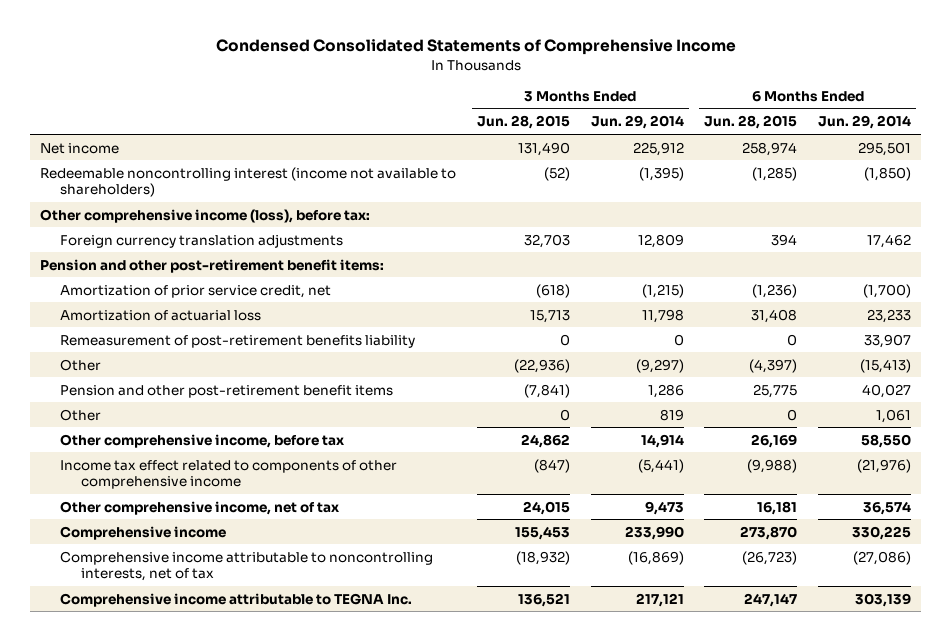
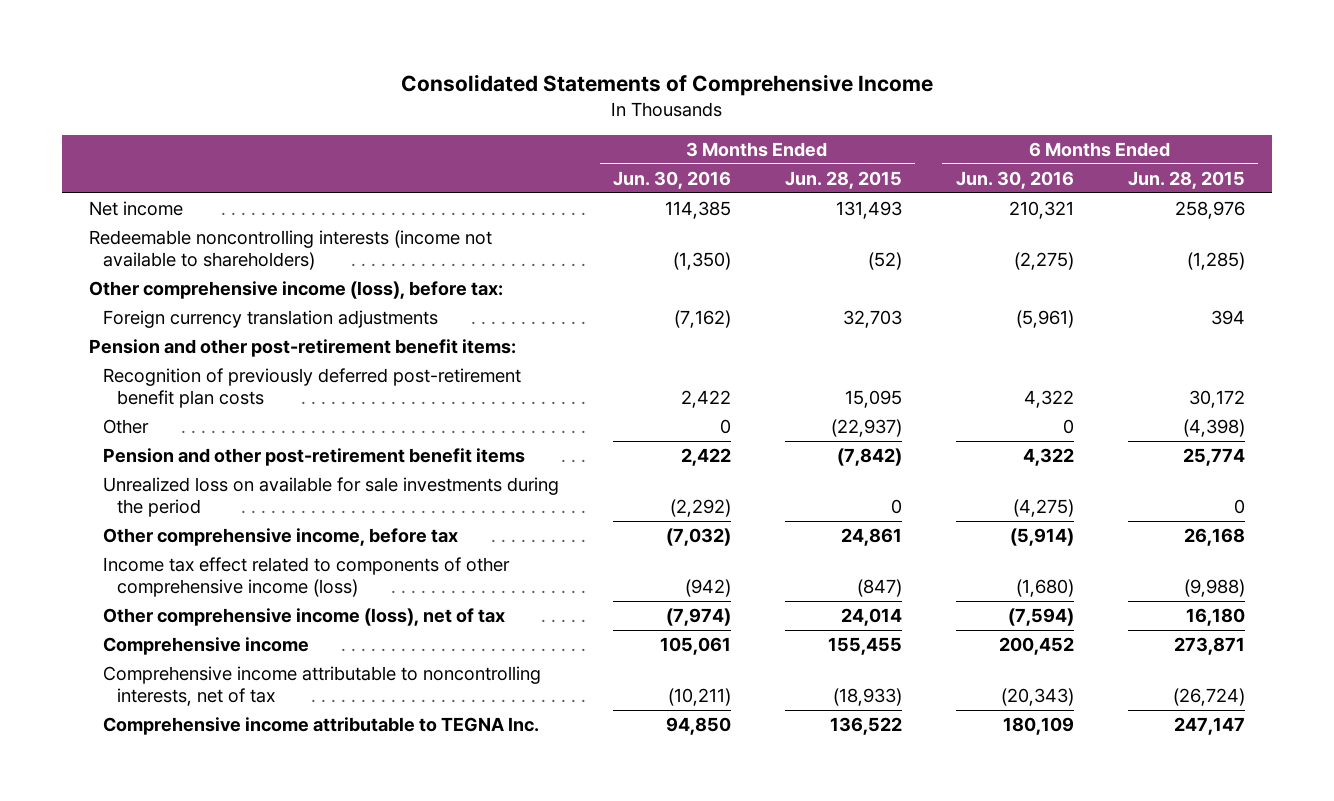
[215,39,736,56] Condensed Consolidated Statements of Comprehensive Income -> [400,74,933,97] Consolidated Statements of Comprehensive Income
[590,115,684,130] Jun. 29, 2014 -> none
[818,115,912,130] Jun. 29, 2014 -> none
none -> [613,171,732,190] Jun. 30, 2016
none -> [955,171,1074,190] Jun. 30, 2016
[518,141,571,156] 131,490 -> [835,201,902,220] 131,493
[742,141,798,156] 258,974 -> [1174,201,1245,220] 258,976
[40,166,457,198] Redeemable noncontrolling interest (income not available to shareholders) -> [89,230,493,270] Redeemable noncontrolling interests (income not available to shareholders)
[60,284,332,298] Amortization of prior service credit, net -> none
[60,309,262,321] Amortization of actuarial loss -> none
[60,334,416,348] Remeasurement of post-retirement benefits liability -> none
none -> [103,368,522,408] Recognition of previously deferred post-retirement benefit plan costs
[514,358,571,373] (22,936) -> [830,419,902,438] (22,937)
[749,358,798,373] (4,397) -> [1182,419,1245,438] (4,398)
[524,383,571,398] (7,841) -> [836,448,902,467] (7,842)
[753,383,798,398] 25,775 -> [1182,448,1245,467] 25,774
[60,408,102,421] Other -> [103,477,560,517] Unrealized loss on available for sale investments during the period
[521,433,571,448] 24,862 -> [840,528,902,547] 24,861
[751,433,798,448] 26,169 -> [1183,528,1245,547] 26,168
[60,459,398,490] Income tax effect related to components of other comprehensive income -> [103,557,511,597] Income tax effect related to components of other comprehensive income (loss)
[60,500,340,515] Other comprehensive income, net of tax -> [103,608,506,627] Other comprehensive income (loss), net of tax
[523,500,571,515] 24,015 -> [840,608,902,627] 24,014
[757,500,798,515] 16,181 -> [1185,608,1245,627] 16,180
[515,525,571,540] 155,453 -> [827,637,902,656] 155,455
[740,525,798,540] 273,870 -> [1173,637,1245,656] 273,871
[516,550,571,565] (18,932) -> [832,687,902,706] (18,933)
[742,550,798,565] (26,723) -> [1172,687,1245,706] (26,724)
[518,592,571,607] 136,521 -> [829,717,902,736] 136,522

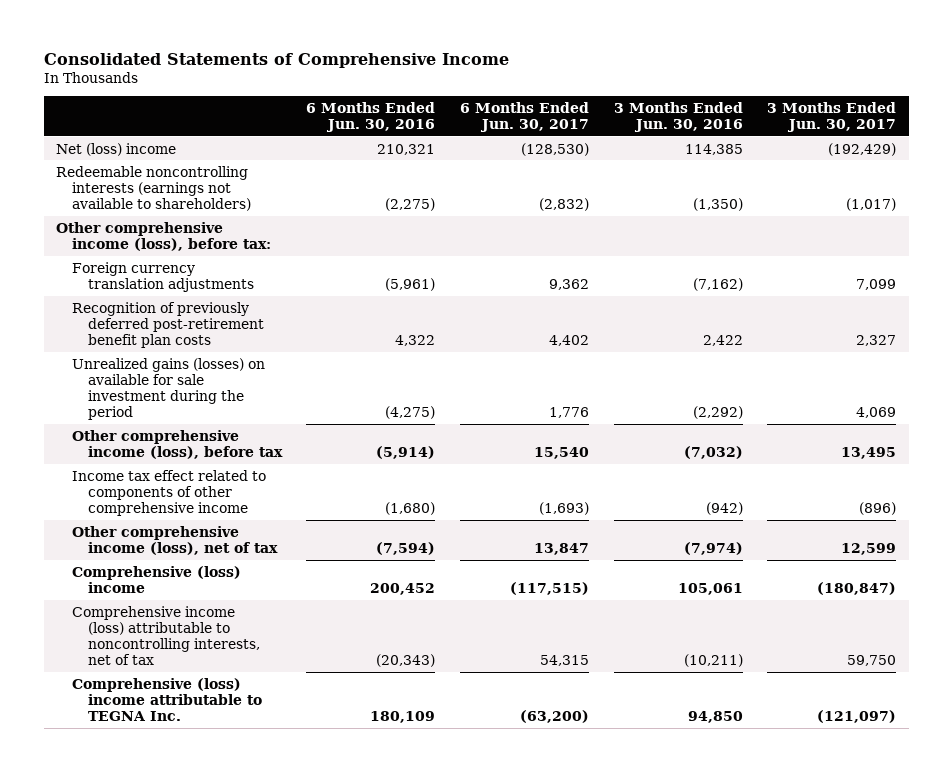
[784,171,902,190] Jun. 28, 2015 -> none
[1127,171,1245,190] Jun. 28, 2015 -> none
none -> [460,101,590,132] 6 Months Ended Jun. 30, 2017
none -> [767,101,897,132] 3 Months Ended Jun. 30, 2017
[89,201,184,217] Net income -> [56,142,177,156] Net (loss) income
[89,230,493,270] Redeemable noncontrolling interests (income not available to shareholders) -> [56,165,251,211] Redeemable noncontrolling interests (earnings not available to shareholders)
[89,339,517,358] Pension and other post-retirement benefit items: -> none
[103,419,150,435] Other -> none
[103,448,526,467] Pension and other post-retirement benefit items -> none
[103,477,560,517] Unrealized loss on available for sale investments during the period -> [71,357,265,421] Unrealized gains (losses) on available for sale investment during the period
[103,528,459,547] Other comprehensive income, before tax -> [71,429,283,459] Other comprehensive income (loss), before tax
[103,557,511,597] Income tax effect related to components of other comprehensive income (loss) -> [71,469,266,516] Income tax effect related to components of other comprehensive income
[103,637,310,656] Comprehensive income -> [71,565,241,593] Comprehensive (loss) income
[103,666,542,706] Comprehensive income attributable to noncontrolling interests, net of tax -> [71,605,260,666] Comprehensive income (loss) attributable to noncontrolling interests, net of tax
[103,717,540,736] Comprehensive income attributable to TEGNA Inc. -> [71,677,262,721] Comprehensive (loss) income attributable to TEGNA Inc.

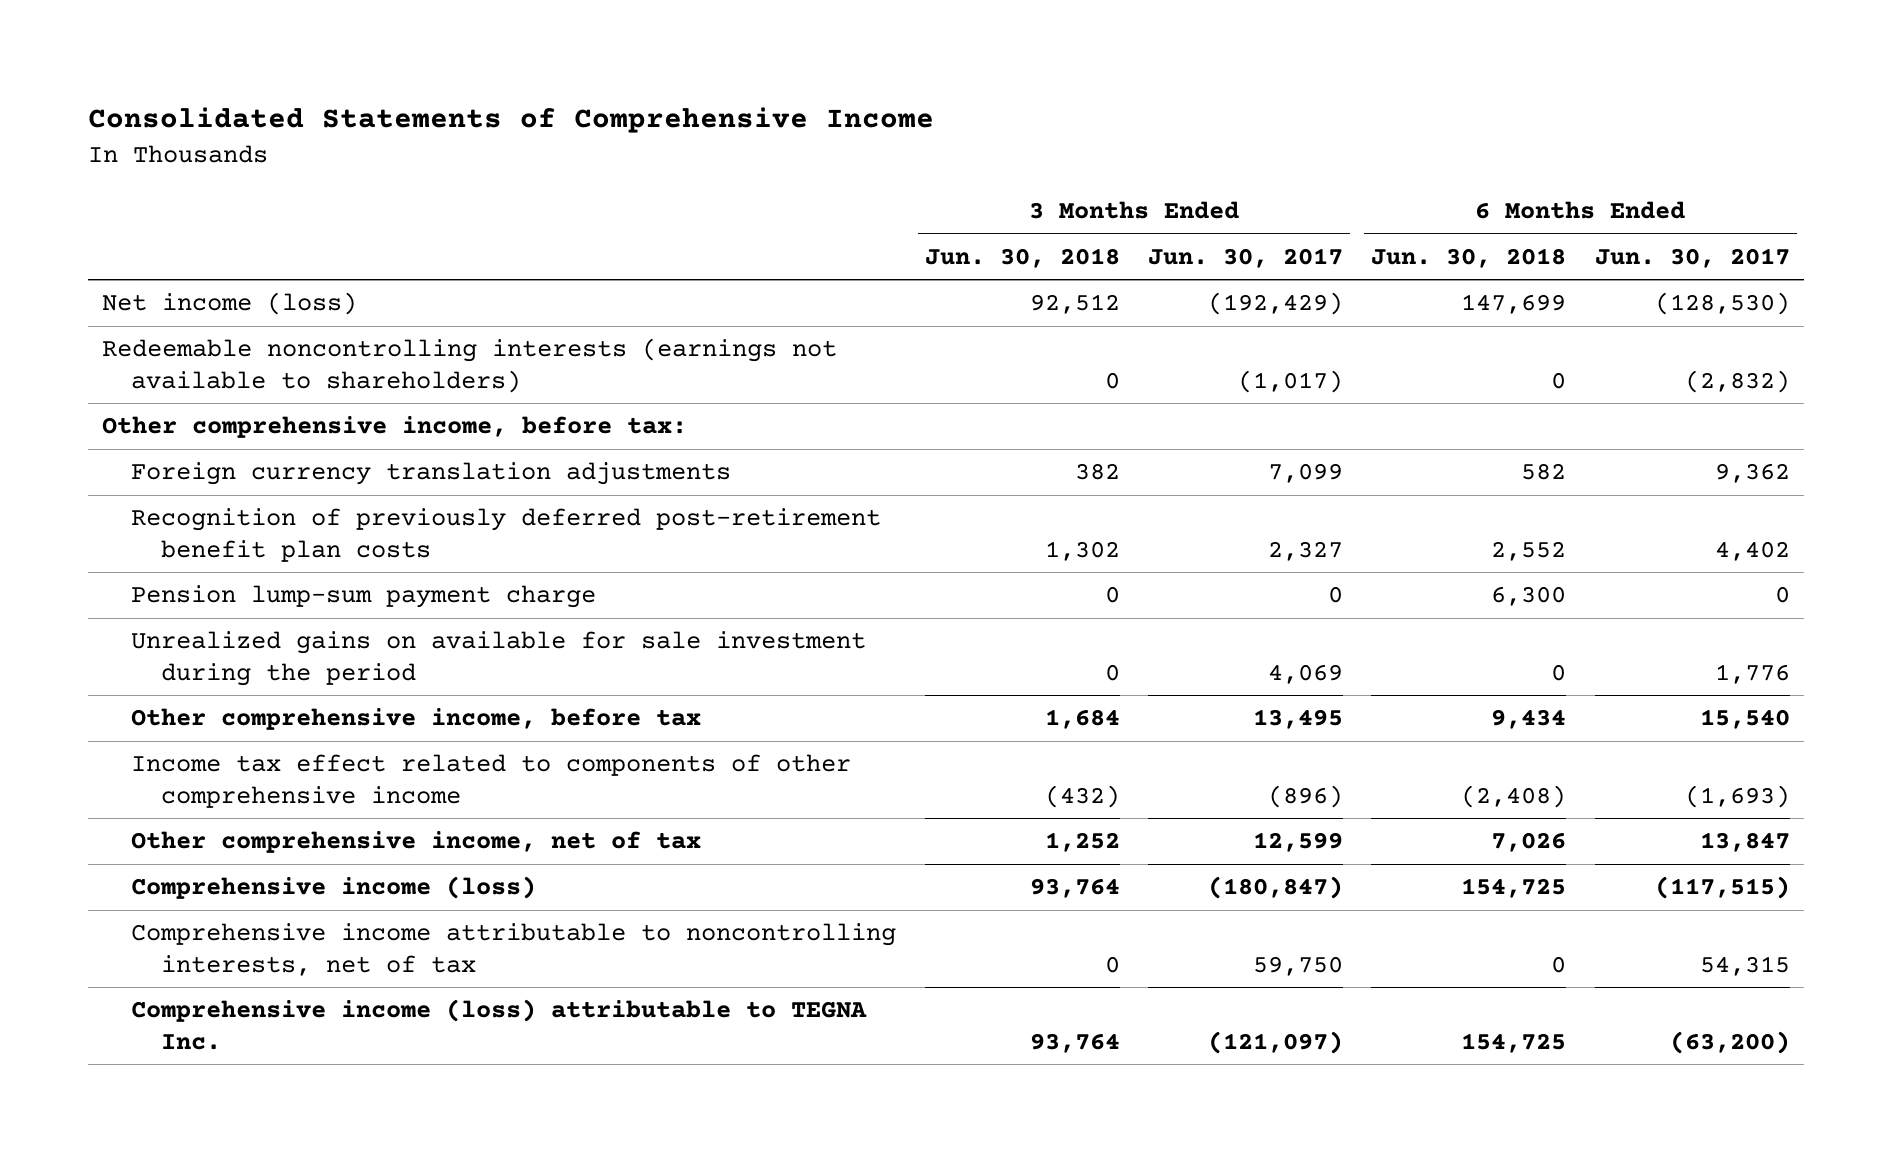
[306,101,436,132] 6 Months Ended Jun. 30, 2016 -> none
[613,101,743,132] 3 Months Ended Jun. 30, 2016 -> none
none -> [924,247,1120,268] Jun. 30, 2018
none -> [1371,247,1567,268] Jun. 30, 2018
[56,142,177,156] Net (loss) income -> [101,292,357,316] Net income (loss)
[56,221,271,251] Other comprehensive income (loss), before tax: -> [101,416,687,439] Other comprehensive income, before tax:
none -> [131,585,597,609] Pension lump-sum payment charge
[71,357,265,421] Unrealized gains (losses) on available for sale investment during the period -> [131,631,867,686] Unrealized gains on available for sale investment during the period
[71,429,283,459] Other comprehensive income (loss), before tax -> [131,708,702,731] Other comprehensive income, before tax
[71,525,278,555] Other comprehensive income (loss), net of tax -> [131,831,702,854] Other comprehensive income, net of tax
[71,565,241,593] Comprehensive (loss) income -> [131,876,537,900] Comprehensive income (loss)
[71,605,260,666] Comprehensive income (loss) attributable to noncontrolling interests, net of tax -> [131,923,897,976] Comprehensive income attributable to noncontrolling interests, net of tax
[71,677,262,721] Comprehensive (loss) income attributable to TEGNA Inc. -> [131,999,868,1050] Comprehensive income (loss) attributable to TEGNA Inc.

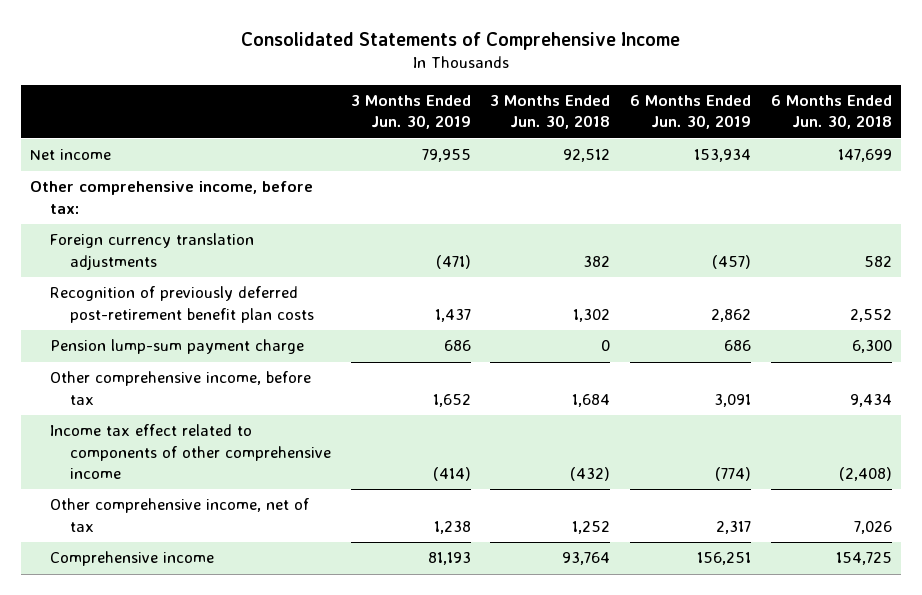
[1147,247,1343,268] Jun. 30, 2017 -> none
[1594,247,1790,268] Jun. 30, 2017 -> none
none -> [350,95,471,130] 3 Months Ended Jun. 30, 2019
none -> [629,95,751,130] 6 Months Ended Jun. 30, 2019
[101,338,837,393] Redeemable noncontrolling interests (earnings not available to shareholders) -> none
[101,292,357,316] Net income (loss) -> [30,149,112,161] Net income
[131,631,867,686] Unrealized gains on available for sale investment during the period -> none
[131,876,537,900] Comprehensive income (loss) -> none
[131,923,897,976] Comprehensive income attributable to noncontrolling interests, net of tax -> none
[131,999,868,1050] Comprehensive income (loss) attributable to TEGNA Inc. -> [50,551,215,567] Comprehensive income

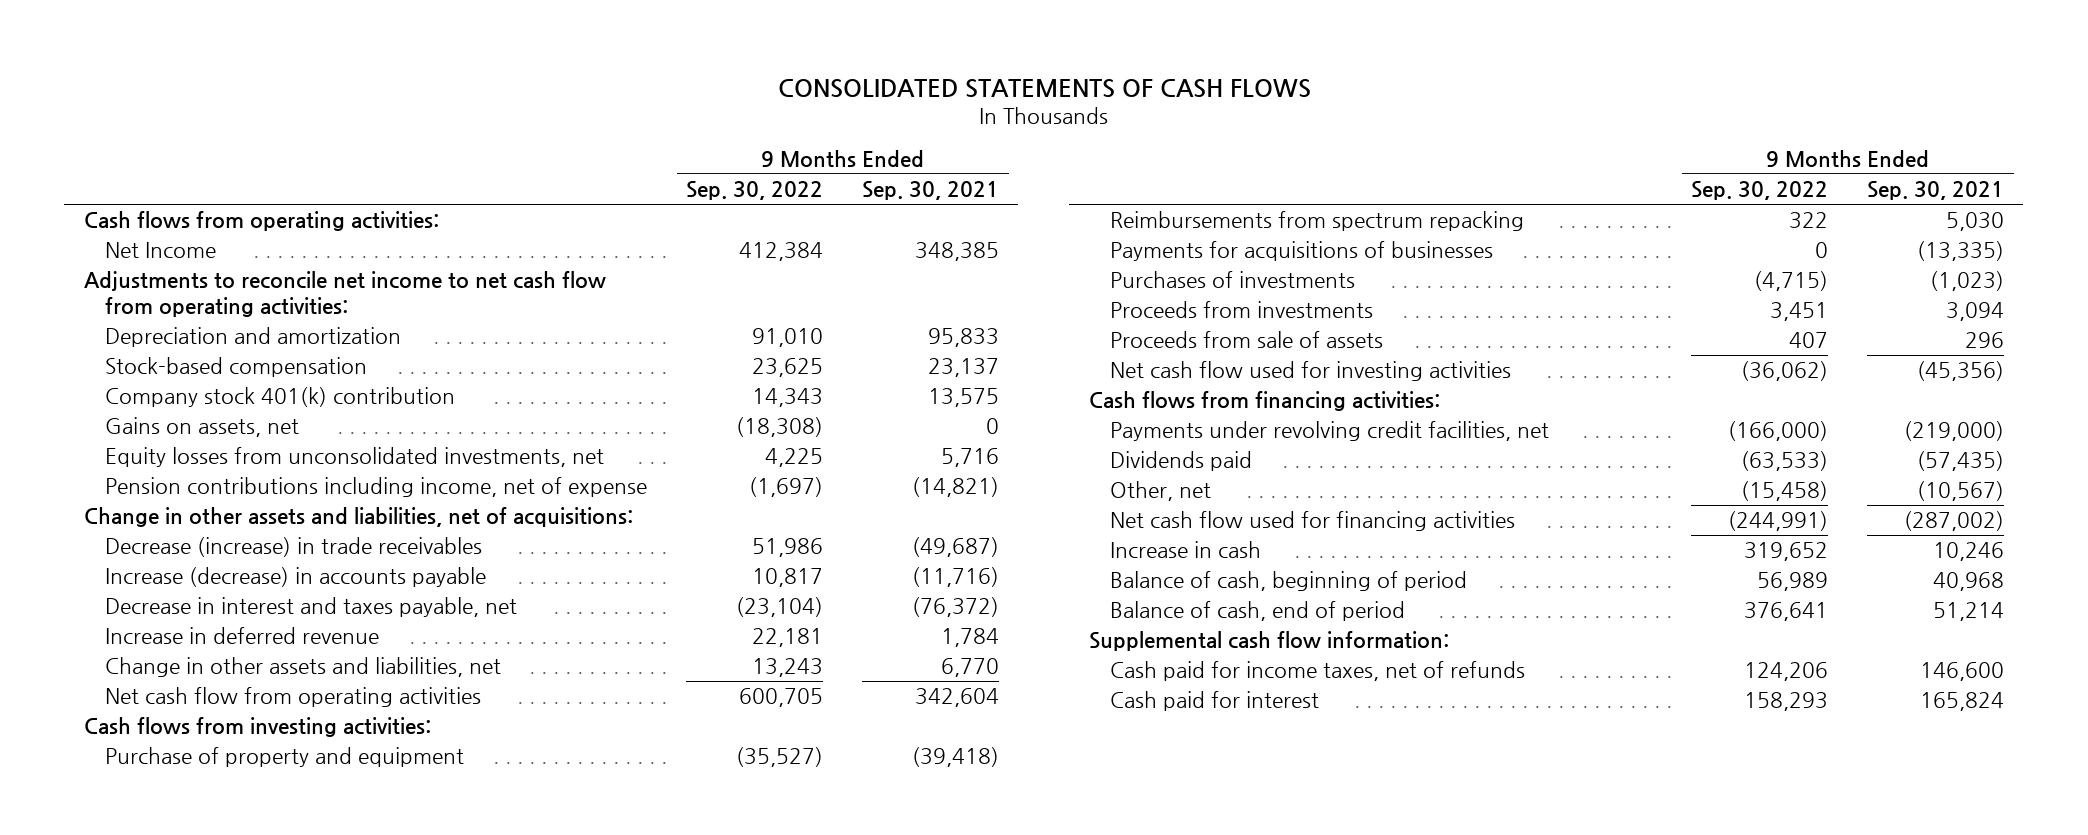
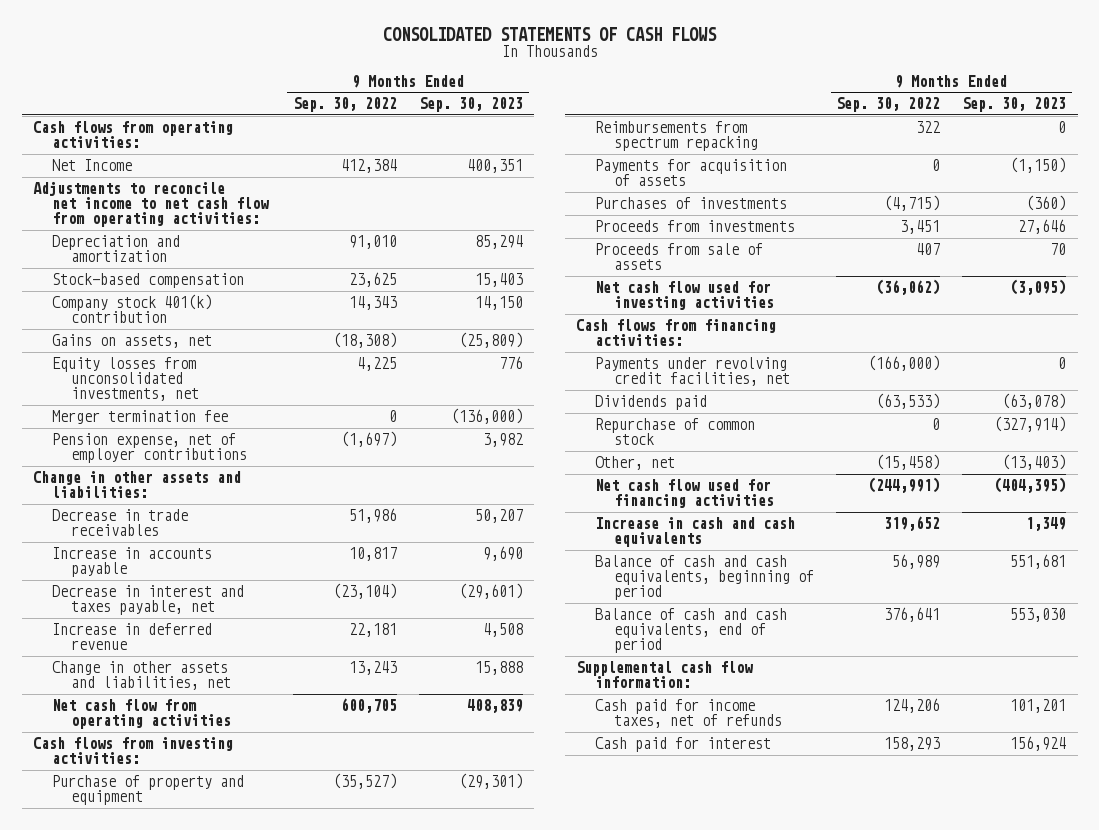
[862,181,1000,201] Sep. 30, 2021 -> none
none -> [419,97,524,113] Sep. 30, 2023
none -> [51,410,228,425] Merger termination fee
[105,477,648,498] Pension contributions including income, net of expense -> [51,433,247,464] Pension expense, net of employer contributions
[83,507,633,528] Change in other assets and liabilities, net of acquisitions: -> [32,471,241,499] Change in other assets and liabilities:
[105,537,483,558] Decrease (increase) in trade receivables -> [51,509,188,537] Decrease in trade receivables
[105,567,487,588] Increase (decrease) in accounts payable -> [51,547,212,578] Increase in accounts payable
[1110,241,1494,262] Payments for acquisitions of businesses -> [595,159,788,187] Payments for acquisition of assets
none -> [595,418,756,446] Repurchase of common stock
[1110,541,1262,559] Increase in cash -> [595,517,796,548] Increase in cash and cash equivalents
[1110,571,1468,592] Balance of cash, beginning of period -> [595,555,815,601] Balance of cash and cash equivalents, beginning of period
[1110,601,1406,622] Balance of cash, end of period -> [595,608,788,654] Balance of cash and cash equivalents, end of period

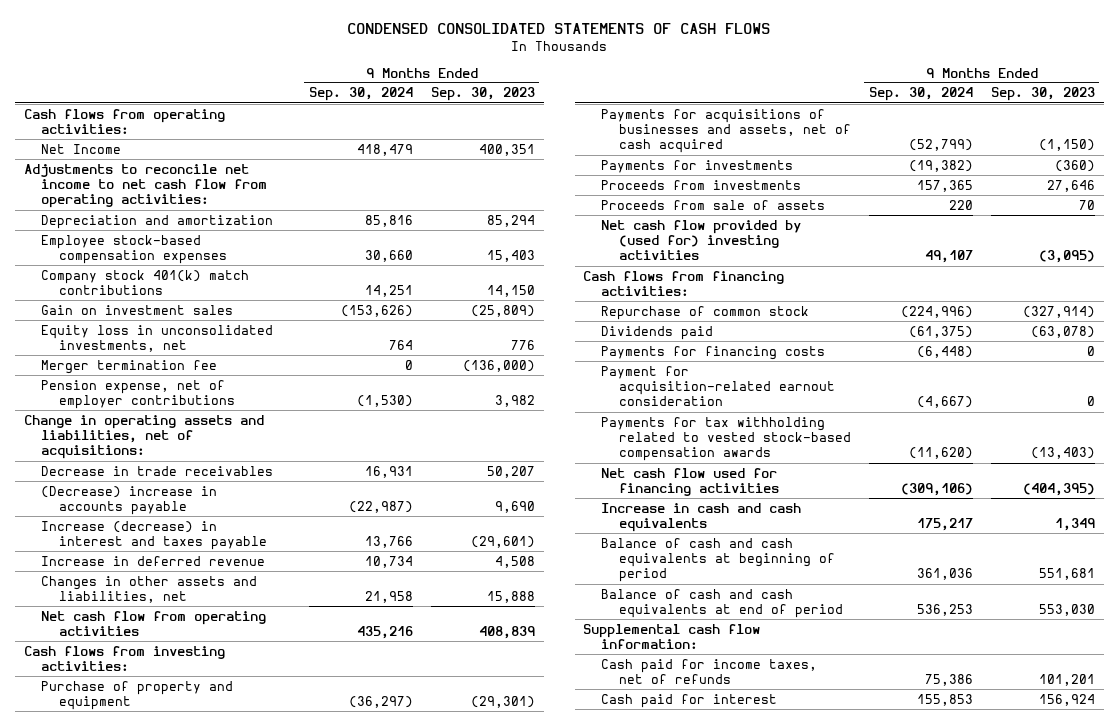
[382,26,717,41] CONSOLIDATED STATEMENTS OF CASH FLOWS -> [347,22,771,34] CONDENSED CONSOLIDATED STATEMENTS OF CASH FLOWS
[292,97,397,113] Sep. 30, 2022 -> none
none -> [308,87,413,102] Sep. 30, 2024
[51,273,244,289] Stock-based compensation -> [41,234,227,265] Employee stock-based compensation expenses
[51,294,212,324] Company stock 401(k) contribution -> [41,269,250,296] Company stock 401(k) match contributions
[51,334,212,349] Gains on assets, net -> [41,304,234,315] Gain on investment sales
[51,357,199,402] Equity losses from unconsolidated investments, net -> [41,324,274,353] Equity loss in unconsolidated investments, net
[32,471,241,499] Change in other assets and liabilities: -> [23,414,264,460] Change in operating assets and liabilities, net of acquisitions:
[51,547,212,578] Increase in accounts payable -> [41,485,218,516] (Decrease) increase in accounts payable
[51,585,244,616] Decrease in interest and taxes payable, net -> [41,520,267,551] Increase (decrease) in interest and taxes payable
[51,661,231,691] Change in other assets and liabilities, net -> [41,575,258,604] Changes in other assets and liabilities, net
[595,121,759,152] Reimbursements from spectrum repacking -> none
[595,159,788,187] Payments for acquisition of assets -> [601,108,851,154] Payments for acquisitions of businesses and assets, net of cash acquired
[595,197,788,210] Purchases of investments -> [601,159,794,173] Payments for investments
[595,281,775,311] Net cash flow used for investing activities -> [601,219,802,261] Net cash flow provided by (used for) investing activities
[595,357,791,387] Payments under revolving credit facilities, net -> none
[595,395,708,411] Dividends paid -> [601,325,714,340] Dividends paid
none -> [601,345,826,360] Payments for financing costs
none -> [601,365,835,407] Payment for acquisition-related earnout consideration
[595,456,676,471] Other, net -> [601,416,851,462] Payments for tax withholding related to vested stock-based compensation awards
[595,555,815,601] Balance of cash and cash equivalents, beginning of period -> [601,537,835,583] Balance of cash and cash equivalents at beginning of period
[595,608,788,654] Balance of cash and cash equivalents, end of period -> [601,588,843,619] Balance of cash and cash equivalents at end of period

